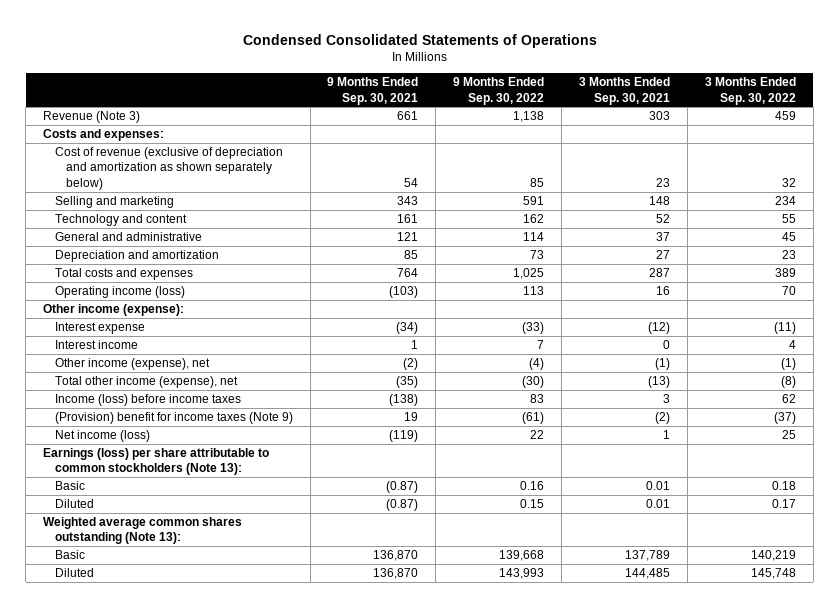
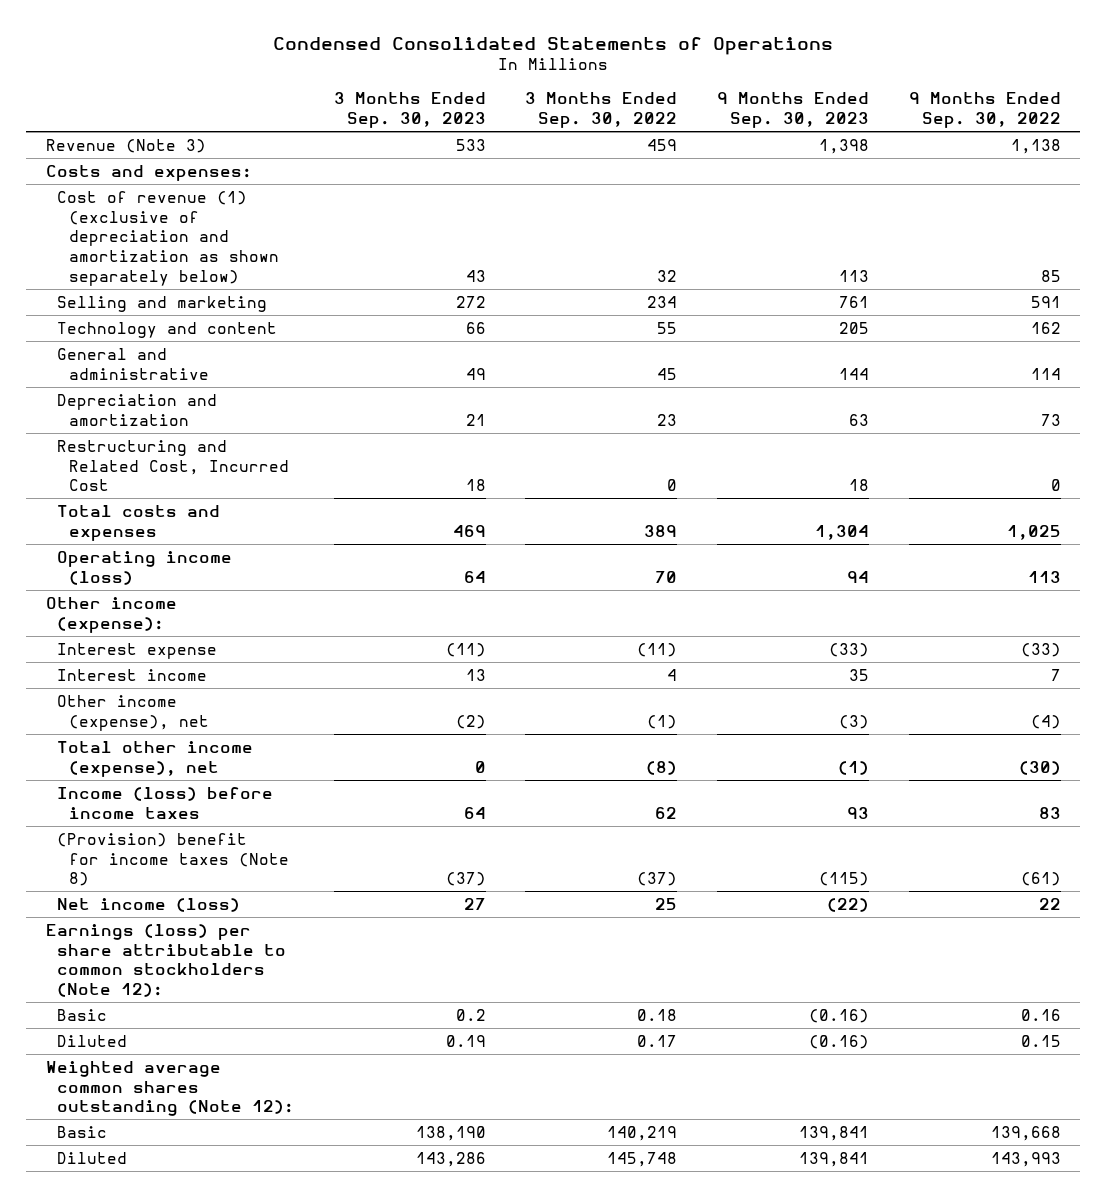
[327,77,419,105] 9 Months Ended Sep. 30, 2021 -> none
[579,77,671,105] 3 Months Ended Sep. 30, 2021 -> none
none -> [333,92,486,129] 3 Months Ended Sep. 30, 2023
none -> [716,92,869,129] 9 Months Ended Sep. 30, 2023
[54,147,283,190] Cost of revenue (exclusive of depreciation and amortization as shown separately below) -> [57,190,279,286] Cost of revenue (1) (exclusive of depreciation and amortization as shown separately below)
none -> [57,439,289,492] Restructuring and Related Cost, Incurred Cost
[54,412,293,425] (Provision) benefit for income taxes (Note 9) -> [57,832,289,887] (Provision) benefit for income taxes (Note 8)
[43,448,270,476] Earnings (loss) per share attributable to common stockholders (Note 13): -> [45,923,287,997] Earnings (loss) per share attributable to common stockholders (Note 12):
[43,517,243,545] Weighted average common shares outstanding (Note 13): -> [45,1060,295,1117] Weighted average common shares outstanding (Note 12):

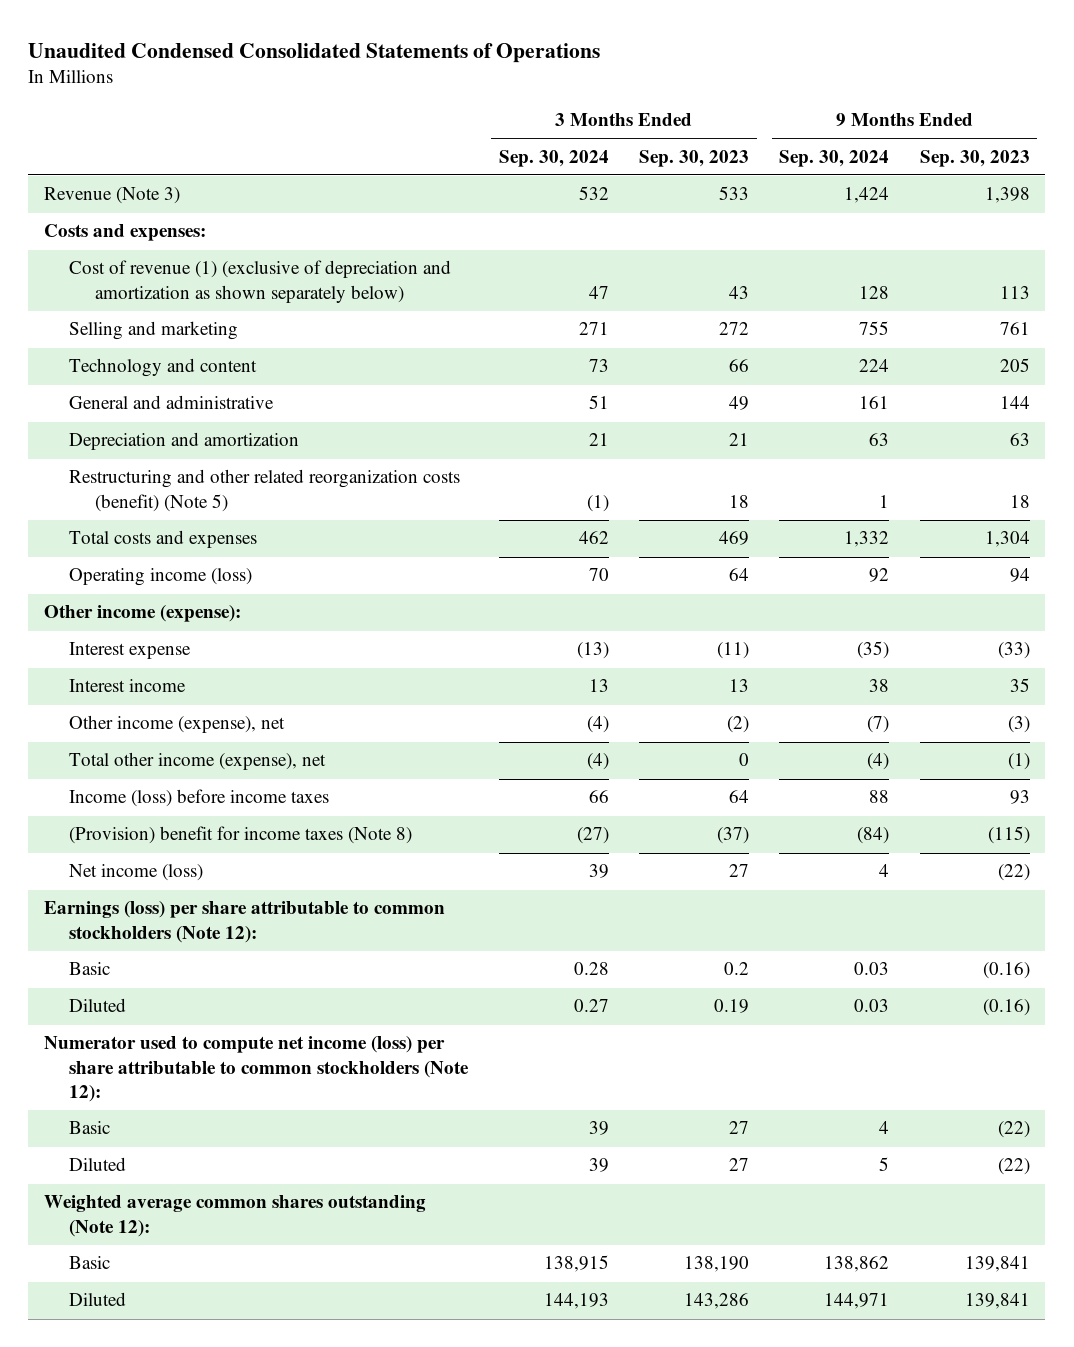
[273,36,834,55] Condensed Consolidated Statements of Operations -> [28,42,601,63] Unaudited Condensed Consolidated Statements of Operations
[525,92,678,129] 3 Months Ended Sep. 30, 2022 -> none
[908,92,1061,129] 9 Months Ended Sep. 30, 2022 -> none
none -> [498,149,609,167] Sep. 30, 2024
none -> [779,149,890,167] Sep. 30, 2024
[57,439,289,492] Restructuring and Related Cost, Incurred Cost -> [69,469,461,512] Restructuring and other related reorganization costs (benefit) (Note 5)
none -> [43,1036,470,1102] Numerator used to compute net income (loss) per share attributable to common stockholders (Note 12):
none -> [69,1121,111,1135] Basic
none -> [69,1157,127,1172] Diluted

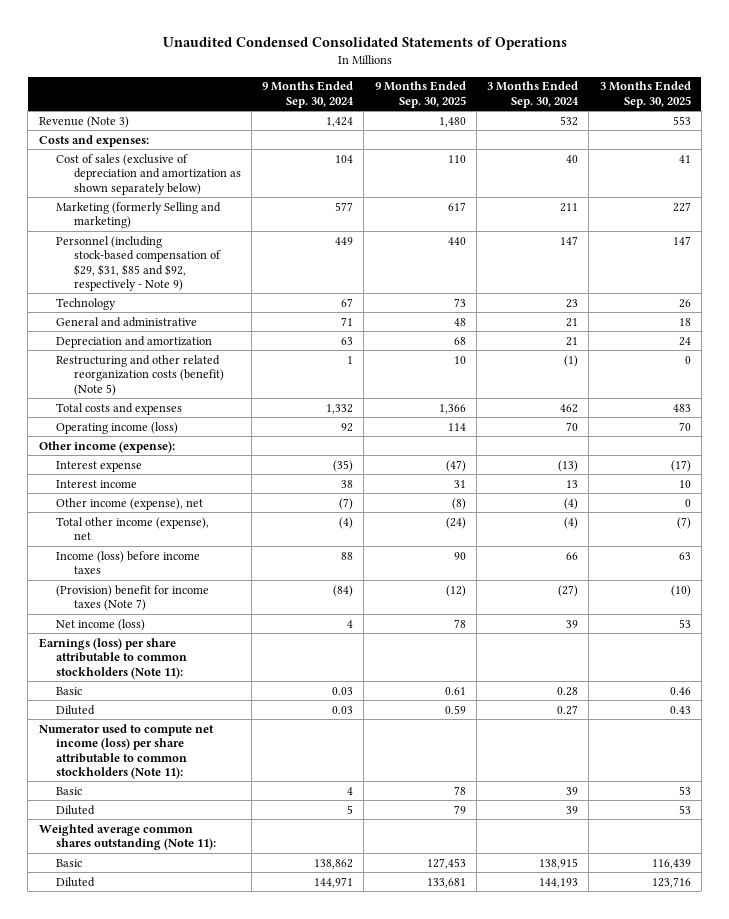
[639,149,750,167] Sep. 30, 2023 -> none
[919,149,1030,167] Sep. 30, 2023 -> none
none -> [374,81,466,108] 9 Months Ended Sep. 30, 2025
none -> [599,81,691,108] 3 Months Ended Sep. 30, 2025
[69,260,452,303] Cost of revenue (1) (exclusive of depreciation and amortization as shown separately below) -> [56,153,241,195] Cost of sales (exclusive of depreciation and amortization as shown separately below)
[588,285,609,299] 47 -> [566,154,579,163] 40
[859,285,890,299] 128 -> [335,154,354,163] 104
[69,321,239,341] Selling and marketing -> [56,201,222,229] Marketing (formerly Selling and marketing)
[578,322,609,336] 271 -> [560,202,579,212] 211
[859,321,890,336] 755 -> [335,201,354,211] 577
none -> [56,235,221,291] Personnel (including stock-based compensation of $29, $31, $85 and $92, respectively - Note 9)
[69,358,258,378] Technology and content -> [56,297,117,310] Technology
[588,359,609,373] 73 -> [566,298,579,308] 23
[859,359,890,373] 224 -> [341,297,354,307] 67
[588,395,609,410] 51 -> [566,317,579,327] 21
[859,396,890,410] 161 -> [341,316,354,326] 71
[69,826,413,845] (Provision) benefit for income taxes (Note 8) -> [56,584,210,612] (Provision) benefit for income taxes (Note 7)
[43,901,445,943] Earnings (loss) per share attributable to common stockholders (Note 12): -> [38,637,188,679] Earnings (loss) per share attributable to common stockholders (Note 11):
[43,1036,470,1102] Numerator used to compute net income (loss) per share attributable to common stockholders (Note 12): -> [38,723,214,779] Numerator used to compute net income (loss) per share attributable to common stockholders (Note 11):
[43,1195,426,1237] Weighted average common shares outstanding (Note 12): -> [38,823,217,851] Weighted average common shares outstanding (Note 11):

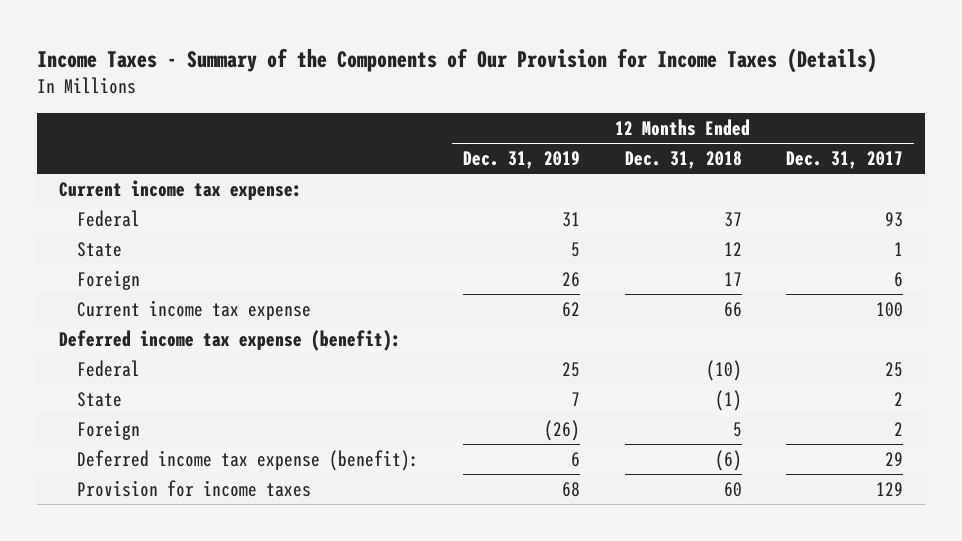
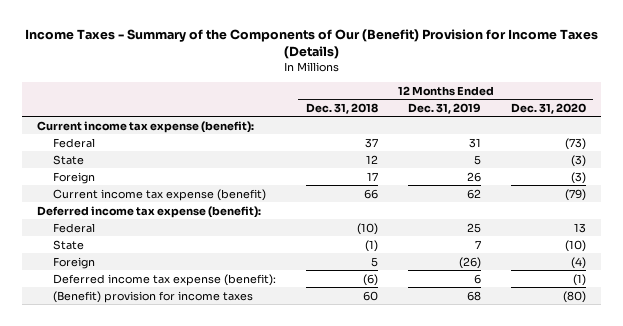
[36,48,877,74] Income Taxes - Summary of the Components of Our Provision for Income Taxes (Details) -> [24,29,598,60] Income Taxes - Summary of the Components of Our (Benefit) Provision for Income Taxes (Details)
[786,151,904,170] Dec. 31, 2017 -> none
none -> [510,102,586,114] Dec. 31, 2020
[59,179,303,200] Current income tax expense: -> [37,120,255,133] Current income tax expense (benefit):
[76,299,311,320] Current income tax expense -> [52,188,266,201] Current income tax expense (benefit)
[76,479,311,497] Provision for income taxes -> [52,290,253,303] (Benefit) provision for income taxes

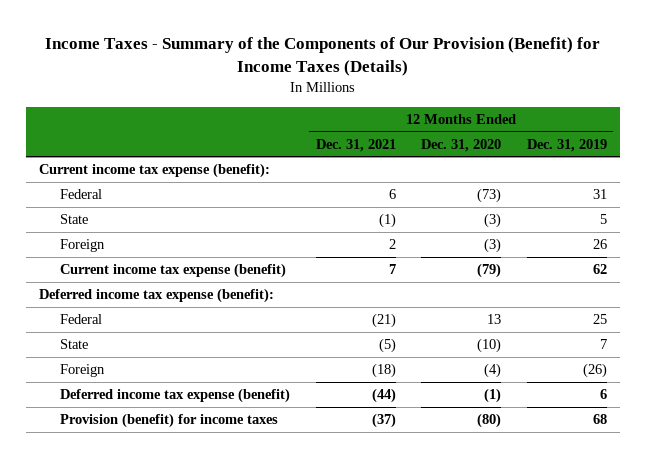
[24,29,598,60] Income Taxes - Summary of the Components of Our (Benefit) Provision for Income Taxes (Details) -> [45,37,601,77] Income Taxes - Summary of the Components of Our Provision (Benefit) for Income Taxes (Details)
[305,102,378,114] Dec. 31, 2018 -> none
none -> [315,138,396,152] Dec. 31, 2021
[52,273,276,286] Deferred income tax expense (benefit): -> [60,388,291,404] Deferred income tax expense (benefit)
[52,290,253,303] (Benefit) provision for income taxes -> [60,413,279,429] Provision (benefit) for income taxes

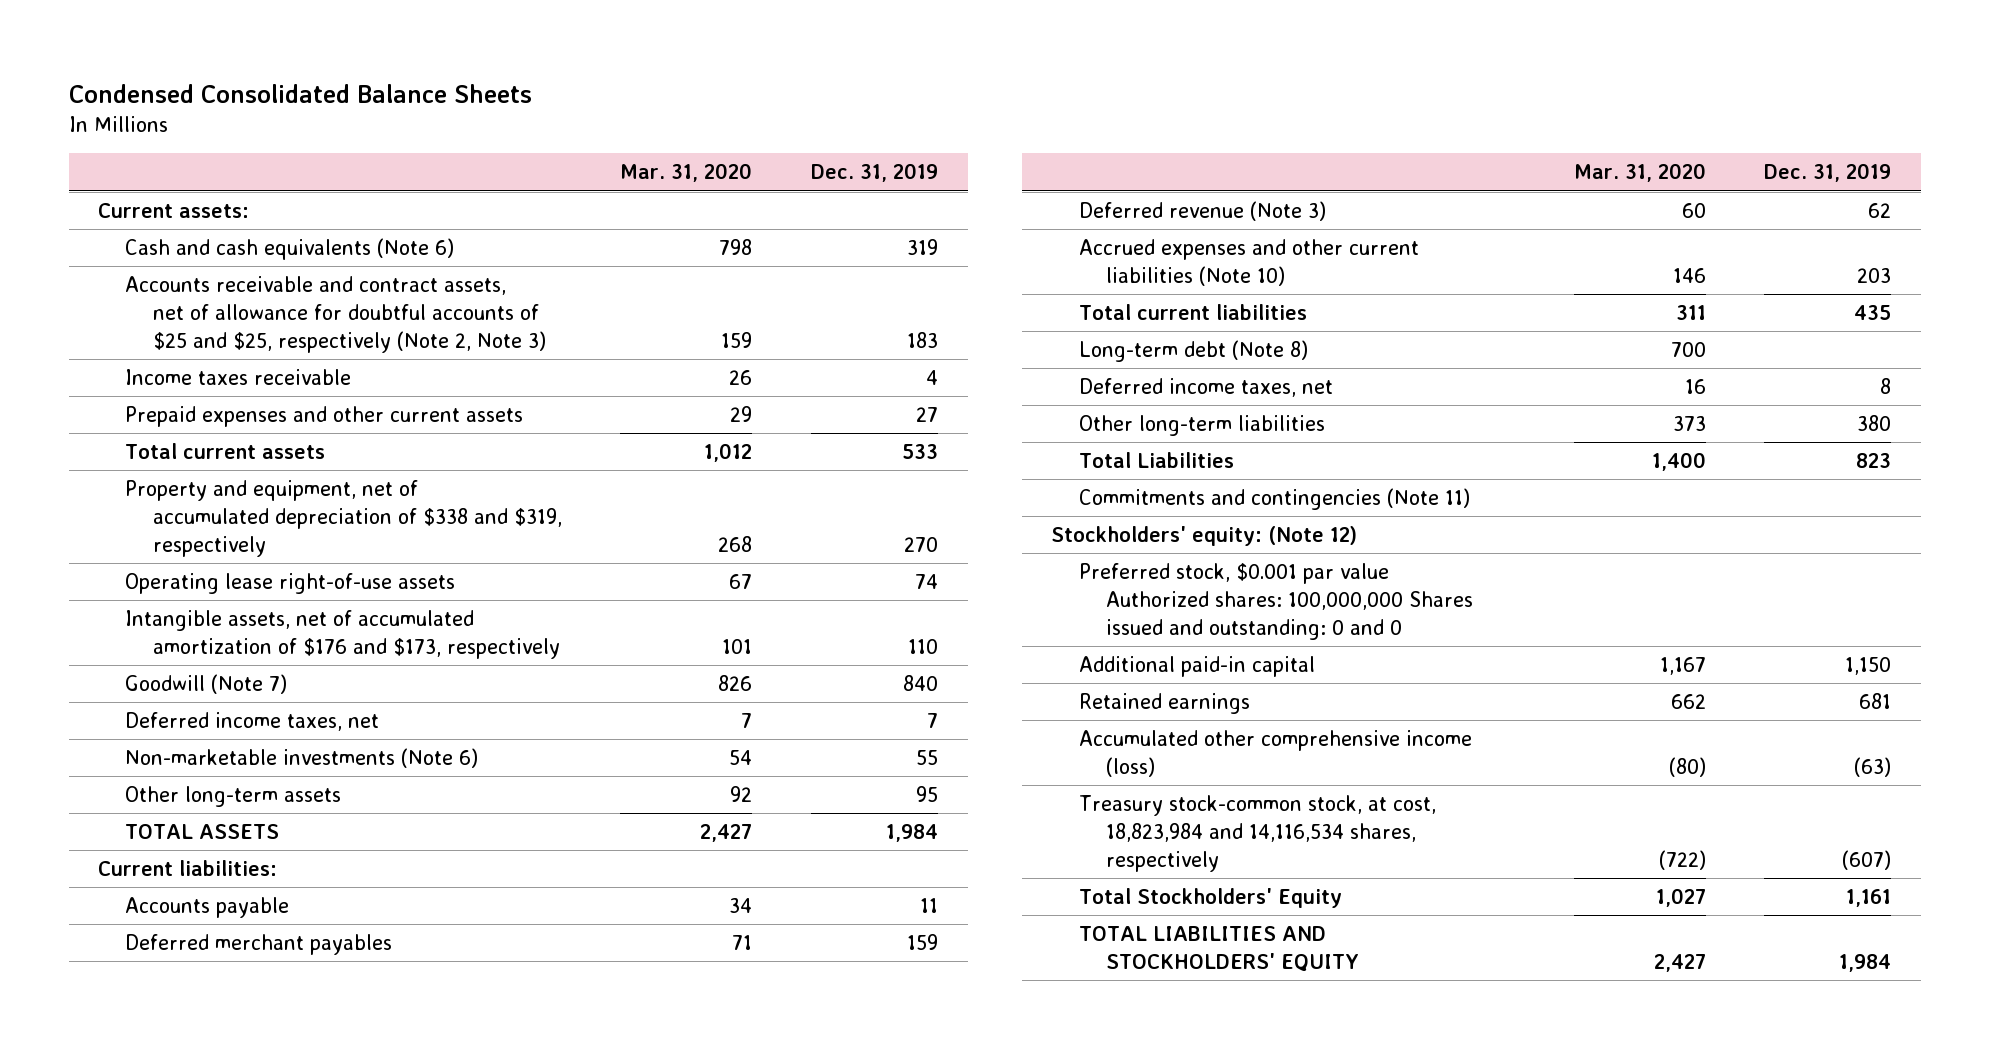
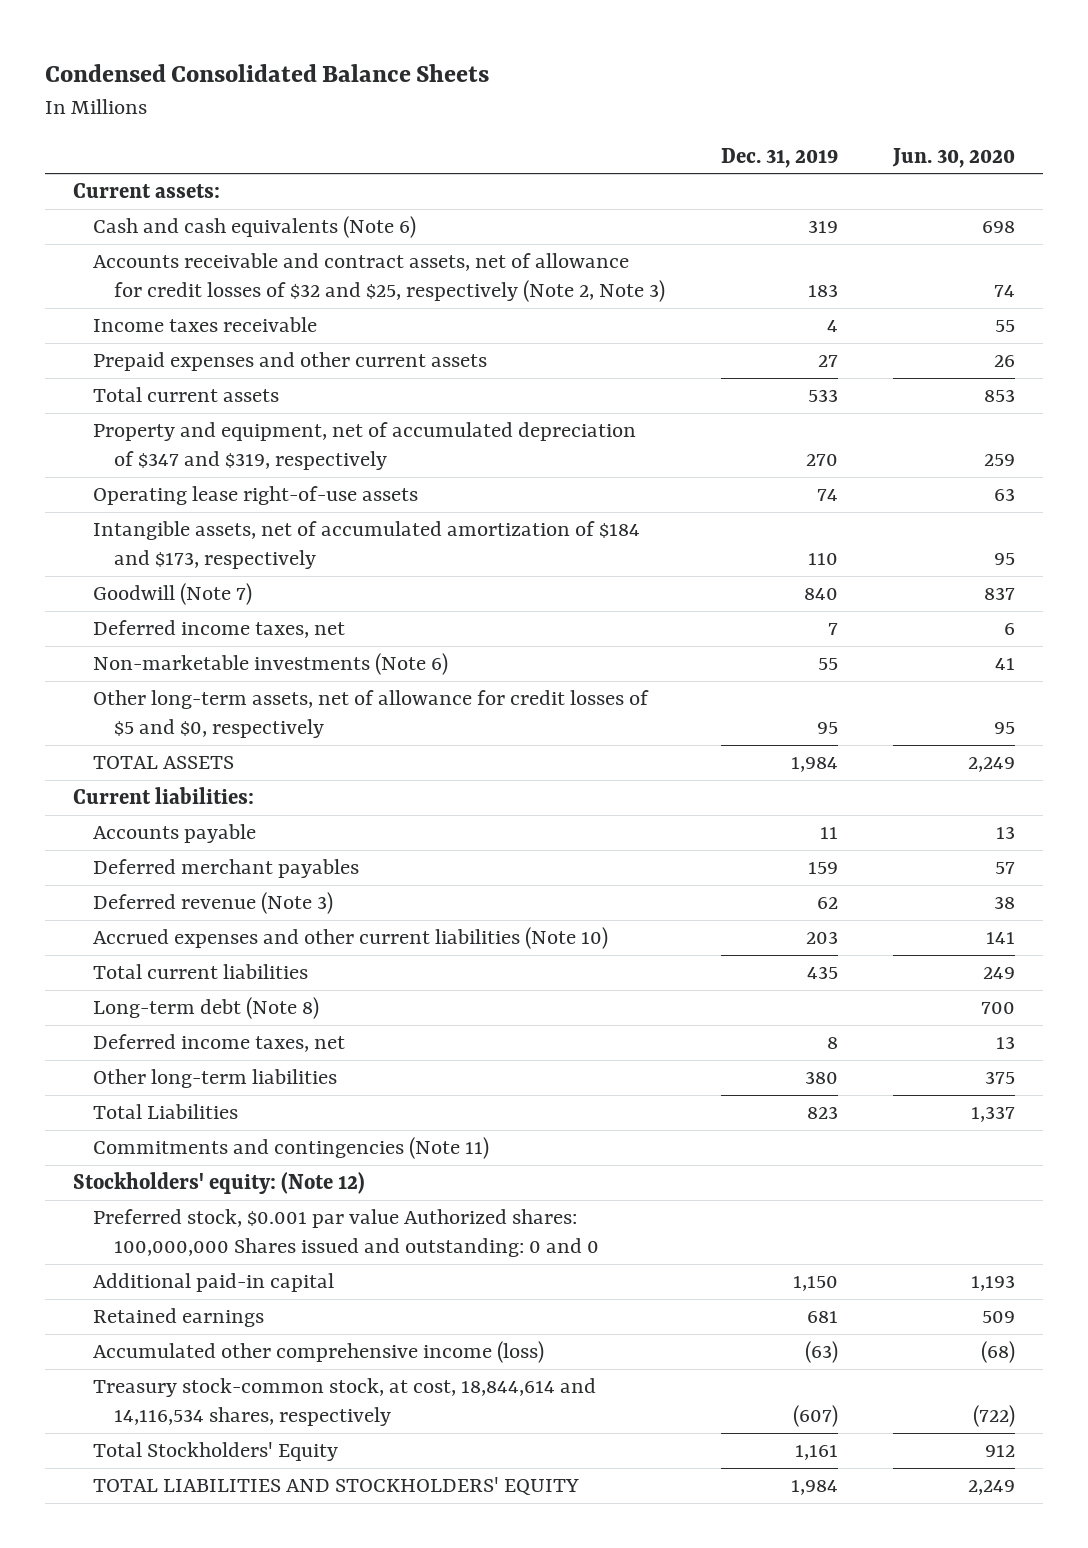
[620,163,753,183] Mar. 31, 2020 -> none
none -> [892,147,1016,168] Jun. 30, 2020
[125,276,546,353] Accounts receivable and contract assets, net of allowance for doubtful accounts of $25 and $25, respectively (Note 2, Note 3) -> [93,253,665,303] Accounts receivable and contract assets, net of allowance for credit losses of $32 and $25, respectively (Note 2, Note 3)
[125,480,562,557] Property and equipment, net of accumulated depreciation of $338 and $319, respectively -> [93,422,637,471] Property and equipment, net of accumulated depreciation of $347 and $319, respectively
[125,610,560,659] Intangible assets, net of accumulated amortization of $176 and $173, respectively -> [93,521,641,570] Intangible assets, net of accumulated amortization of $184 and $173, respectively
[125,786,342,808] Other long-term assets -> [93,690,650,739] Other long-term assets, net of allowance for credit losses of $5 and $0, respectively
[1078,795,1436,872] Treasury stock-common stock, at cost, 18,823,984 and 14,116,534 shares, respectively -> [93,1378,597,1427] Treasury stock-common stock, at cost, 18,844,614 and 14,116,534 shares, respectively

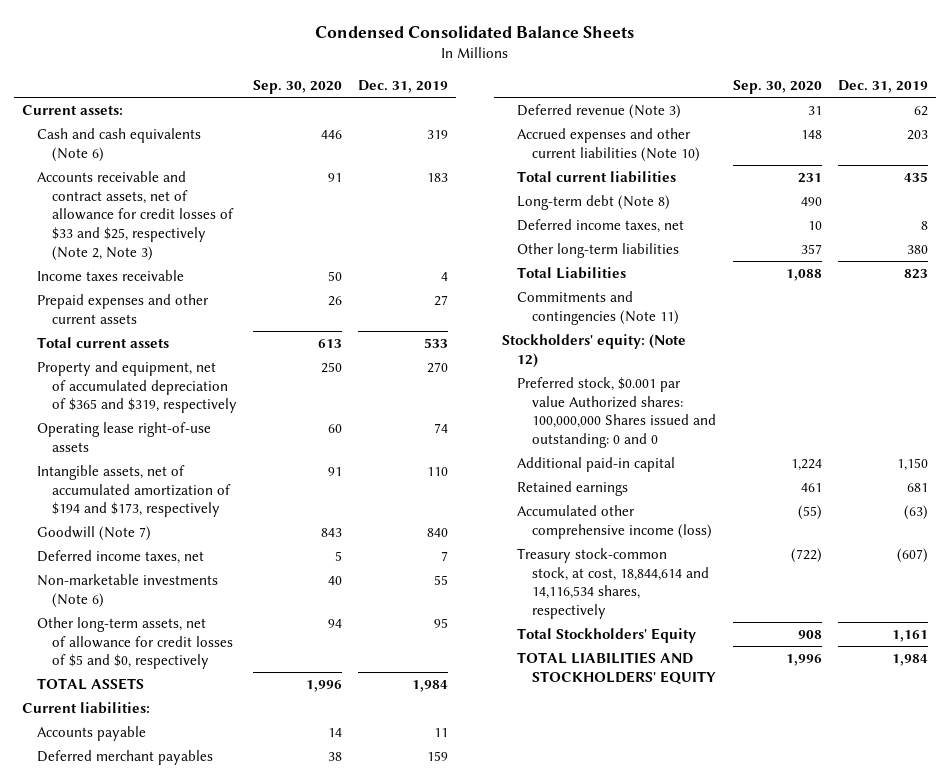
[892,147,1016,168] Jun. 30, 2020 -> none
none -> [252,80,342,95] Sep. 30, 2020
[93,253,665,303] Accounts receivable and contract assets, net of allowance for credit losses of $32 and $25, respectively (Note 2, Note 3) -> [36,170,234,261] Accounts receivable and contract assets, net of allowance for credit losses of $33 and $25, respectively (Note 2, Note 3)
[93,422,637,471] Property and equipment, net of accumulated depreciation of $347 and $319, respectively -> [36,360,237,414] Property and equipment, net of accumulated depreciation of $365 and $319, respectively
[93,521,641,570] Intangible assets, net of accumulated amortization of $184 and $173, respectively -> [36,464,231,518] Intangible assets, net of accumulated amortization of $194 and $173, respectively

